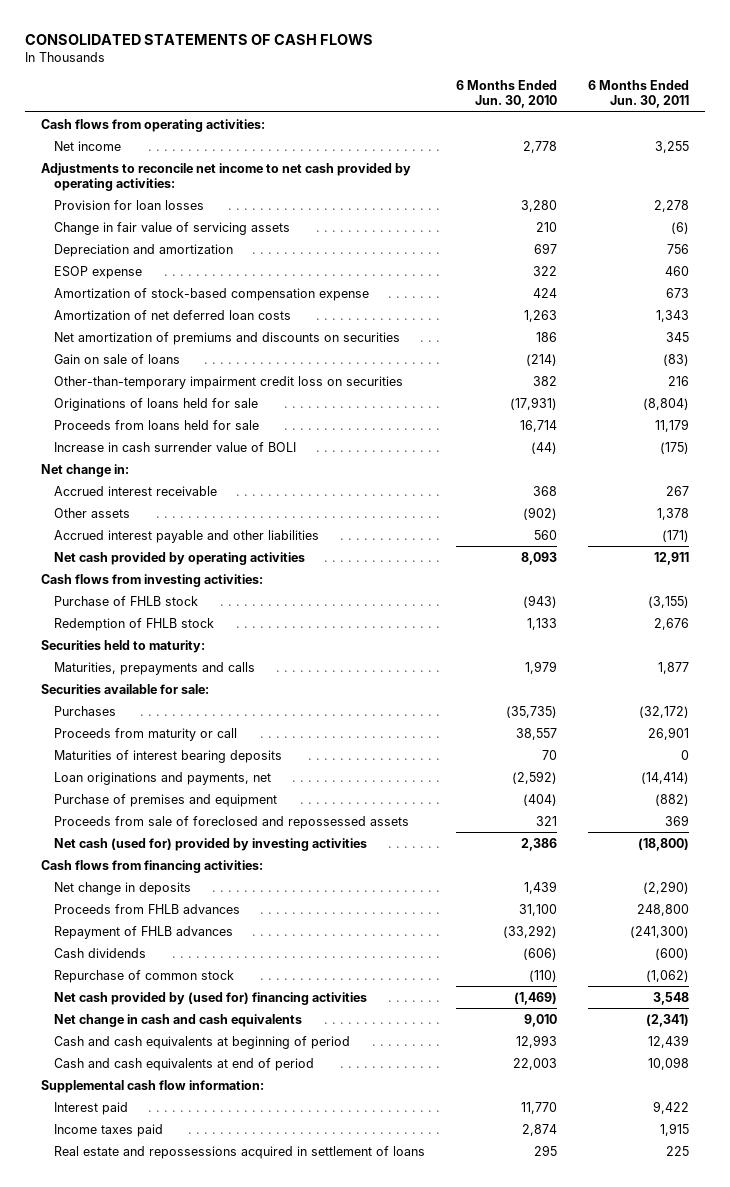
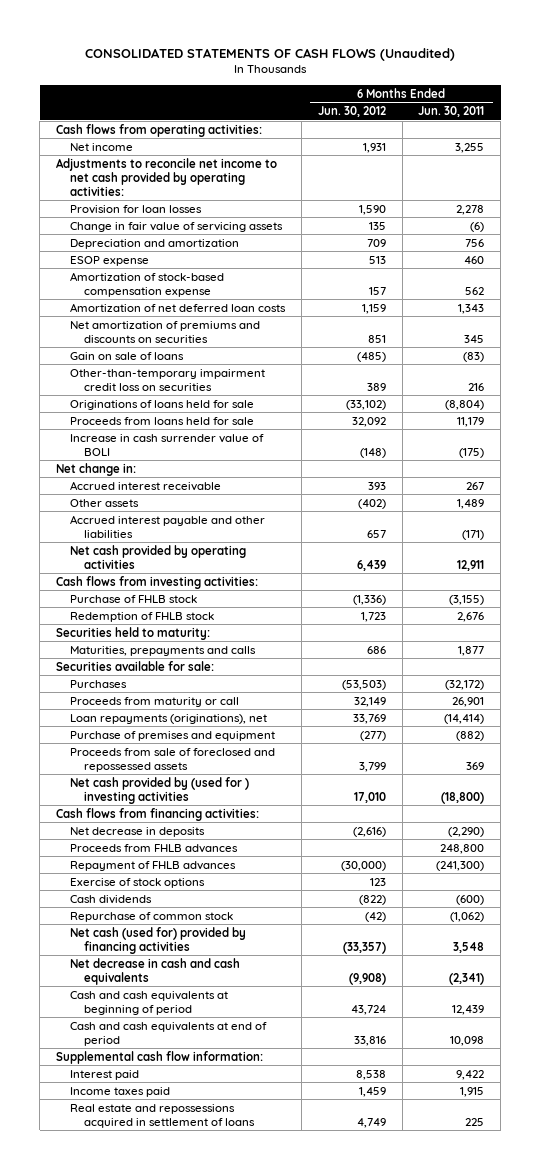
[25,33,374,45] CONSOLIDATED STATEMENTS OF CASH FLOWS -> [85,47,456,61] CONSOLIDATED STATEMENTS OF CASH FLOWS (Unaudited)
[455,80,557,109] 6 Months Ended Jun. 30, 2010 -> none
none -> [317,106,386,118] Jun. 30, 2012
[666,287,690,298] 673 -> [465,286,485,295] 562
[657,507,690,520] 1,378 -> [457,498,485,509] 1,489
[53,749,282,763] Maturities of interest bearing deposits -> none
[53,771,271,785] Loan originations and payments, net -> [70,713,268,724] Loan repayments (originations), net
[53,837,367,851] Net cash (used for) provided by investing activities -> [70,776,250,804] Net cash provided by (used for ) investing activities
[53,881,191,895] Net change in deposits -> [70,826,206,837] Net decrease in deposits
none -> [70,877,206,888] Exercise of stock options
[53,991,367,1005] Net cash provided by (used for) financing activities -> [70,926,247,954] Net cash (used for) provided by financing activities
[53,1013,302,1027] Net change in cash and cash equivalents -> [70,957,241,985] Net decrease in cash and cash equivalents

